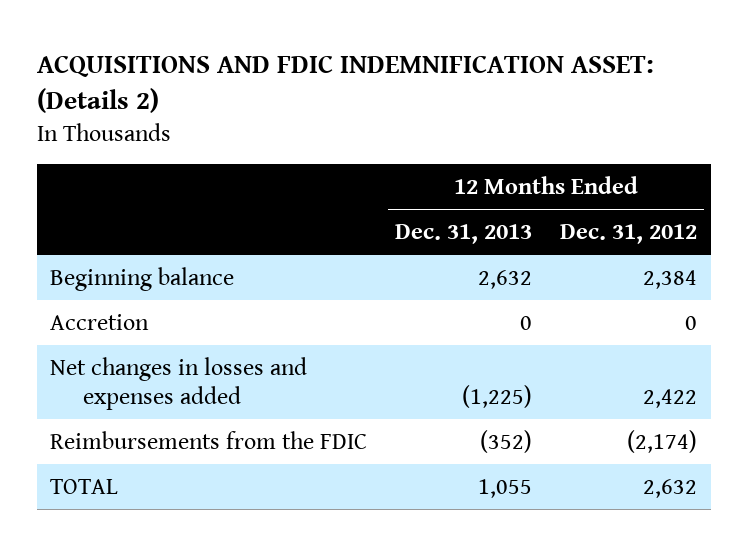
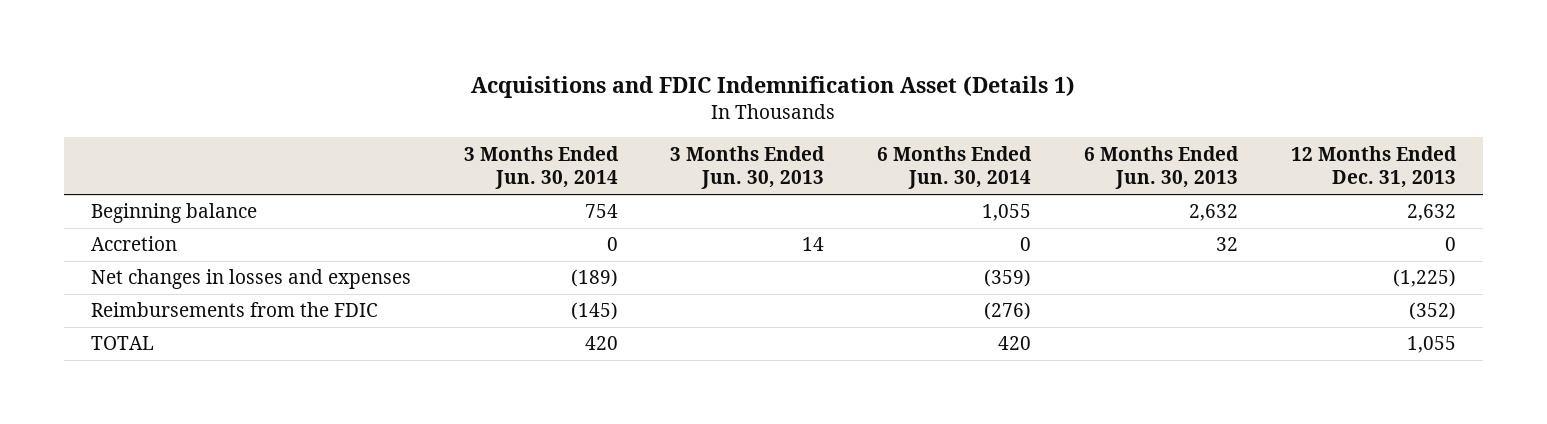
[36,54,654,114] ACQUISITIONS AND FDIC INDEMNIFICATION ASSET: (Details 2) -> [471,76,1076,99] Acquisitions and FDIC Indemnification Asset (Details 1)
[559,223,697,244] Dec. 31, 2012 -> none
none -> [463,145,619,190] 3 Months Ended Jun. 30, 2014
none -> [670,145,826,190] 3 Months Ended Jun. 30, 2013
none -> [877,145,1033,190] 6 Months Ended Jun. 30, 2014
none -> [1084,145,1240,190] 6 Months Ended Jun. 30, 2013
[50,356,308,410] Net changes in losses and expenses added -> [90,269,411,290] Net changes in losses and expenses

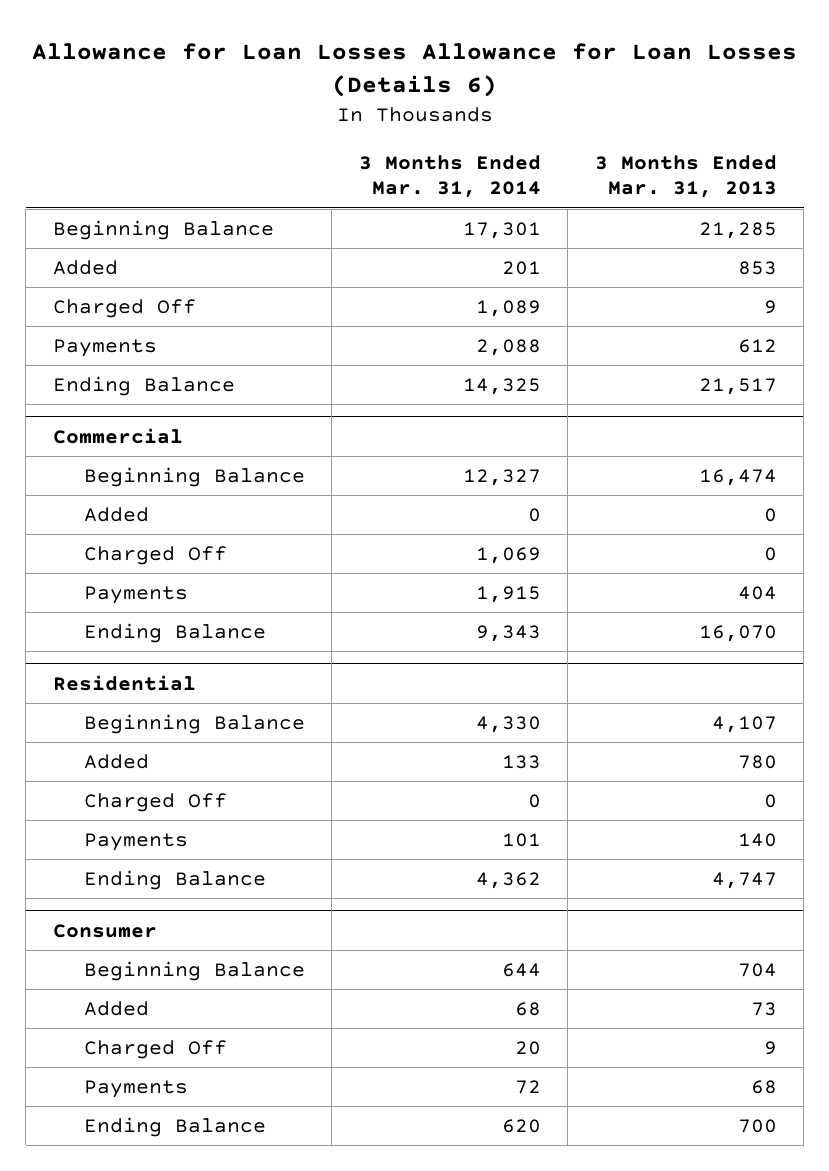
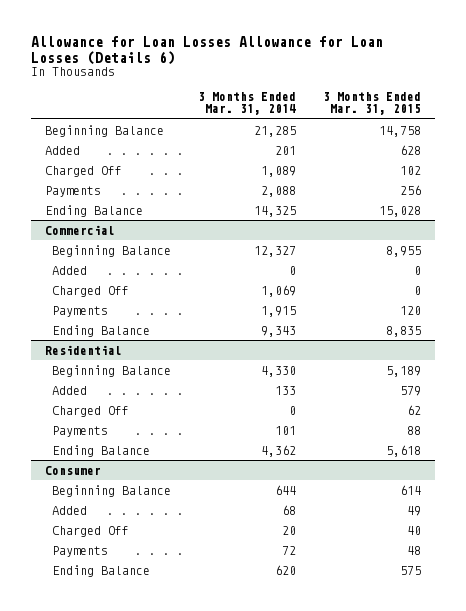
[594,154,777,199] 3 Months Ended Mar. 31, 2013 -> none
none -> [322,91,421,116] 3 Months Ended Mar. 31, 2015
[462,222,541,240] 17,301 -> [253,125,296,137] 21,285

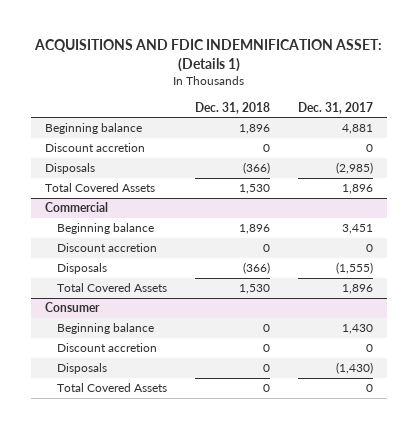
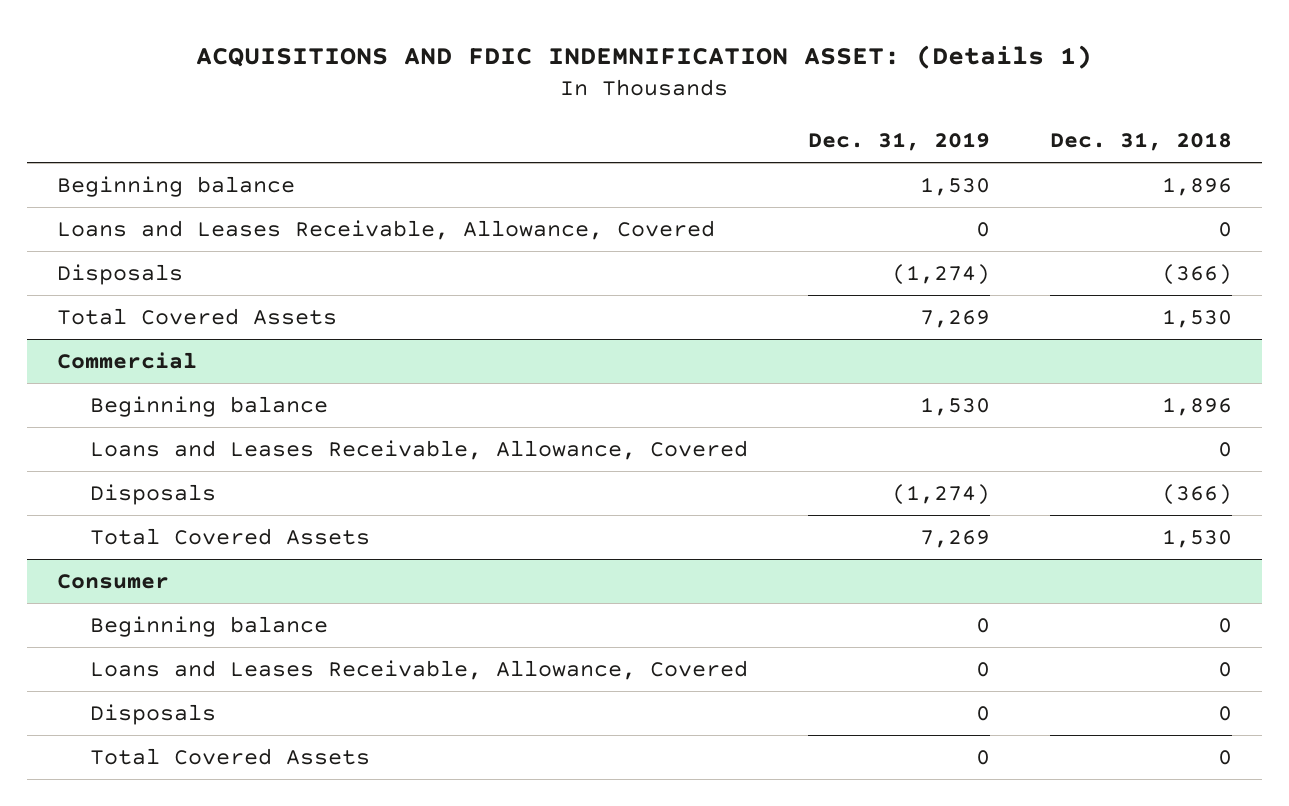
[298,101,374,114] Dec. 31, 2017 -> none
none -> [807,132,990,152] Dec. 31, 2019
[45,143,146,153] Discount accretion -> [57,219,716,240] Loans and Leases Receivable, Allowance, Covered
[57,243,158,253] Discount accretion -> [89,439,748,460] Loans and Leases Receivable, Allowance, Covered
[57,343,158,353] Discount accretion -> [89,659,748,680] Loans and Leases Receivable, Allowance, Covered

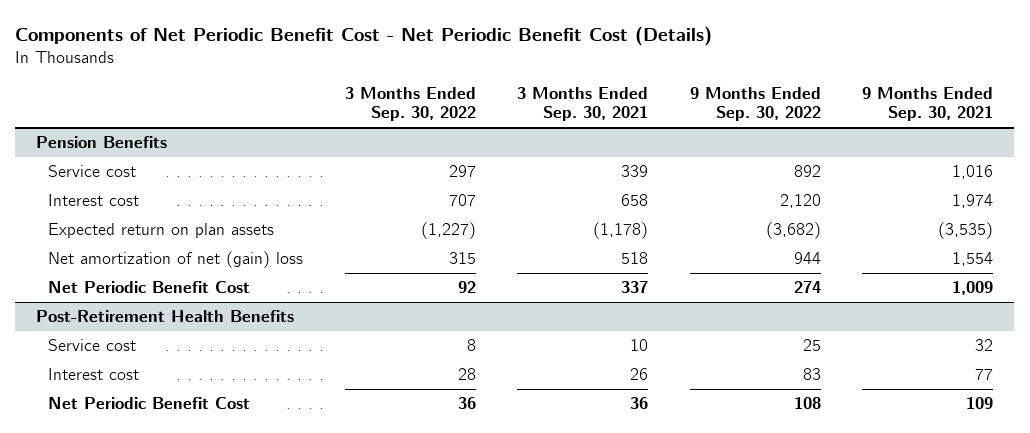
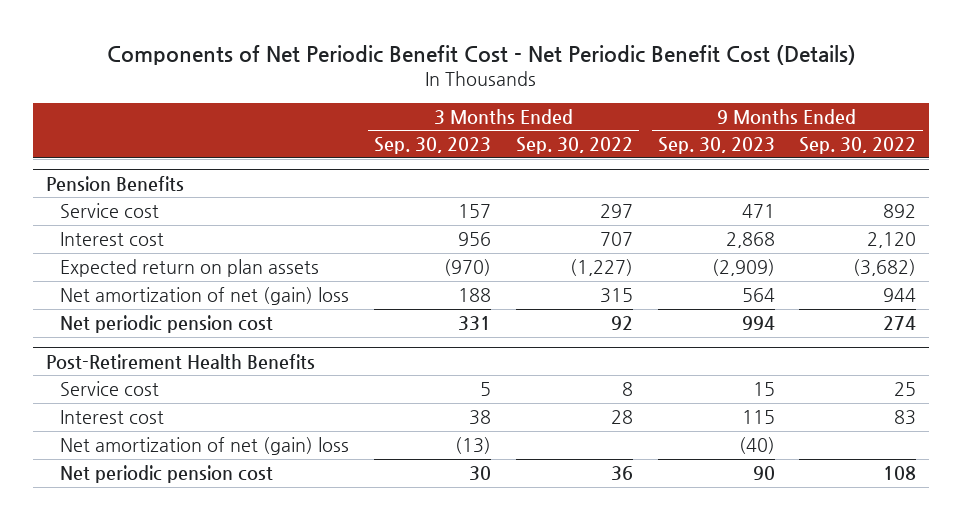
[517,87,649,122] 3 Months Ended Sep. 30, 2021 -> none
[862,87,994,122] 9 Months Ended Sep. 30, 2021 -> none
none -> [374,137,492,155] Sep. 30, 2023
none -> [657,137,775,155] Sep. 30, 2023
[47,281,250,294] Net Periodic Benefit Cost -> [60,315,274,334] Net periodic pension cost
none -> [60,437,350,456] Net amortization of net (gain) loss
[47,397,250,410] Net Periodic Benefit Cost -> [60,465,274,484] Net periodic pension cost

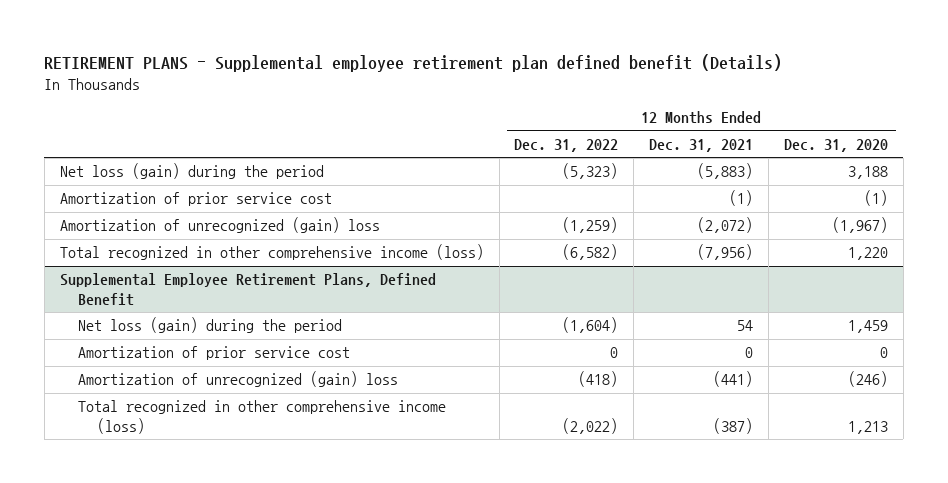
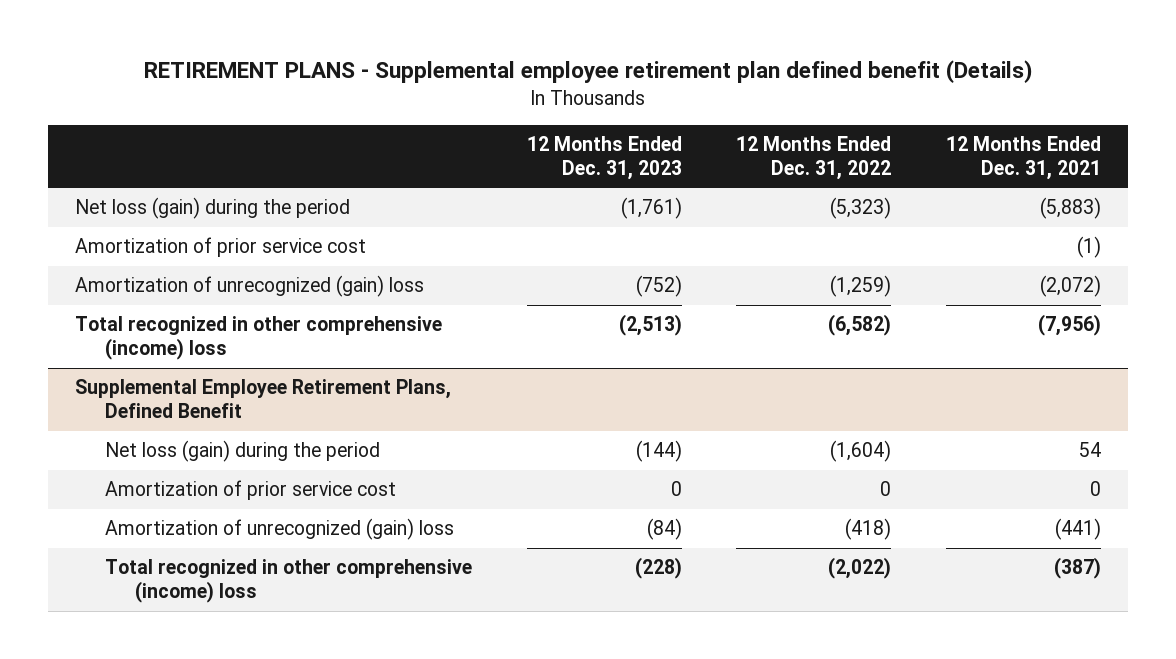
[783,138,888,152] Dec. 31, 2020 -> none
none -> [526,136,682,181] 12 Months Ended Dec. 31, 2023
[59,244,484,261] Total recognized in other comprehensive income (loss) -> [75,316,443,361] Total recognized in other comprehensive (income) loss
[78,400,447,434] Total recognized in other comprehensive income (loss) -> [105,559,473,604] Total recognized in other comprehensive (income) loss

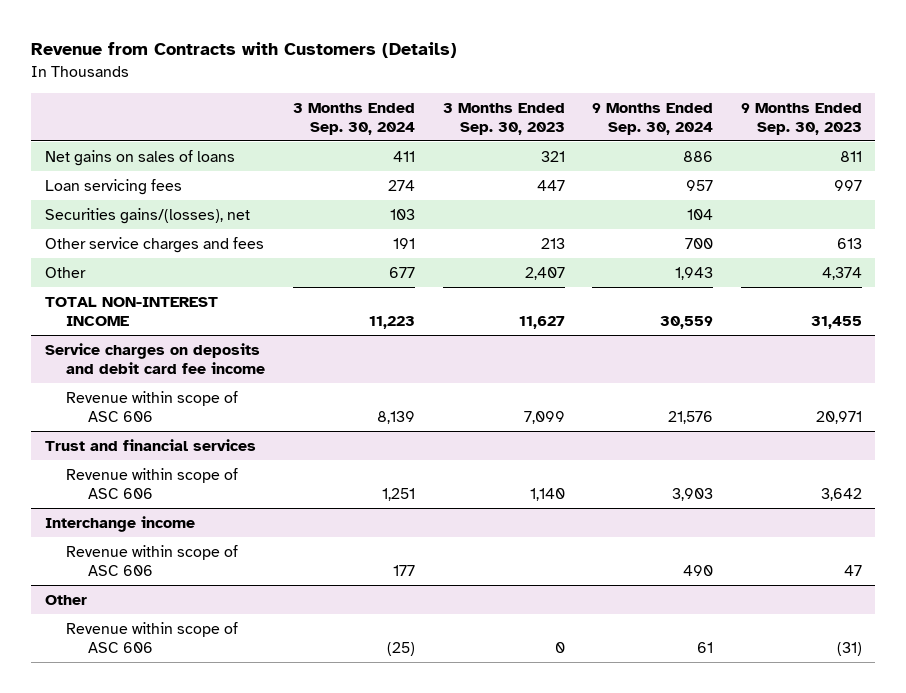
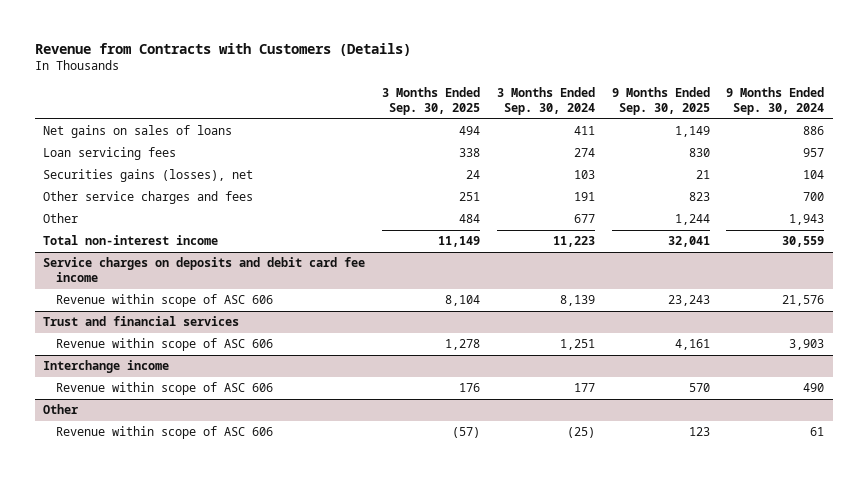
[442,102,565,135] 3 Months Ended Sep. 30, 2023 -> none
[740,102,862,135] 9 Months Ended Sep. 30, 2023 -> none
none -> [382,87,481,115] 3 Months Ended Sep. 30, 2025
none -> [611,87,710,115] 9 Months Ended Sep. 30, 2025
[44,207,250,224] Securities gains/(losses), net -> [43,169,254,183] Securities gains (losses), net
[44,296,218,327] TOTAL NON-INTEREST INCOME -> [43,235,219,246] Total non-interest income

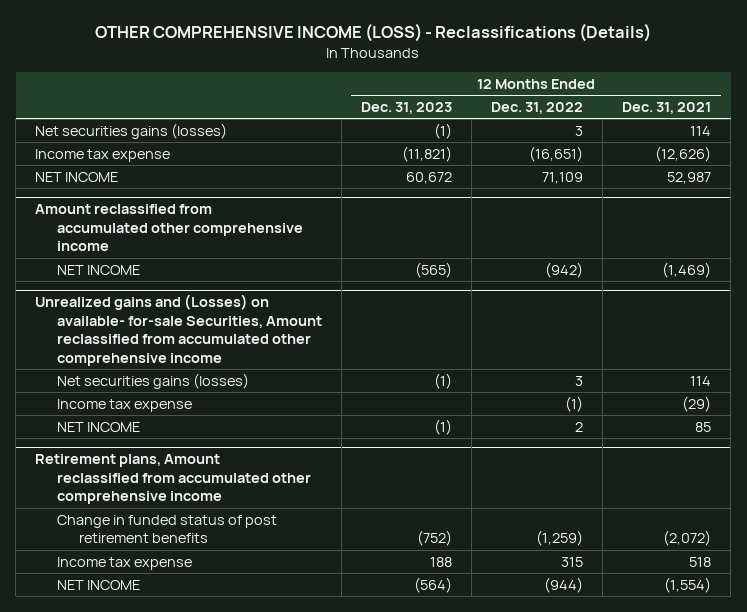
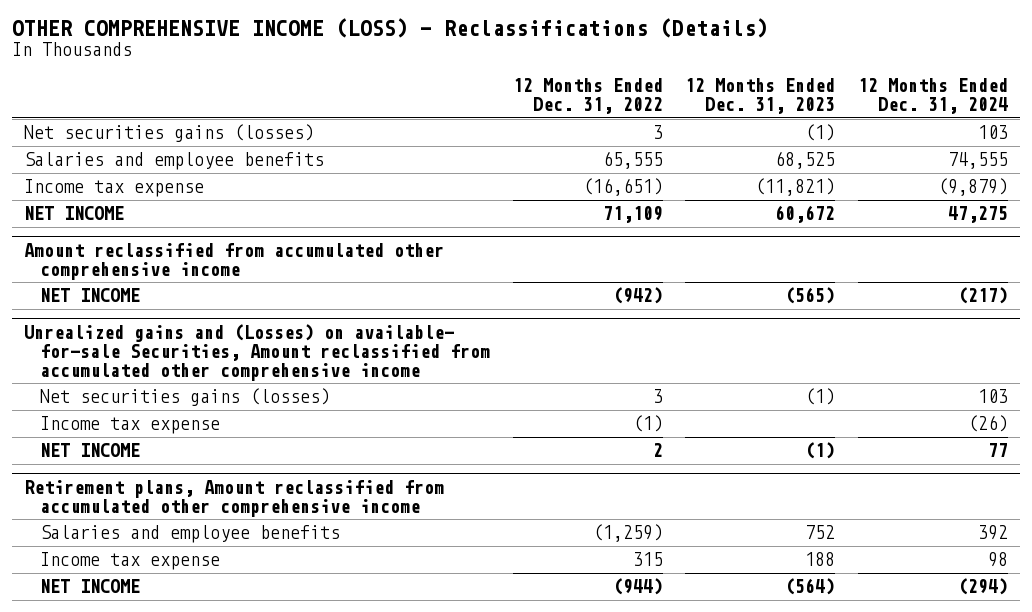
[622,101,712,114] Dec. 31, 2021 -> none
none -> [858,78,1009,115] 12 Months Ended Dec. 31, 2024
none -> [23,152,324,171] Salaries and employee benefits
[56,514,277,544] Change in funded status of post retirement benefits -> none
none -> [39,525,340,544] Salaries and employee benefits

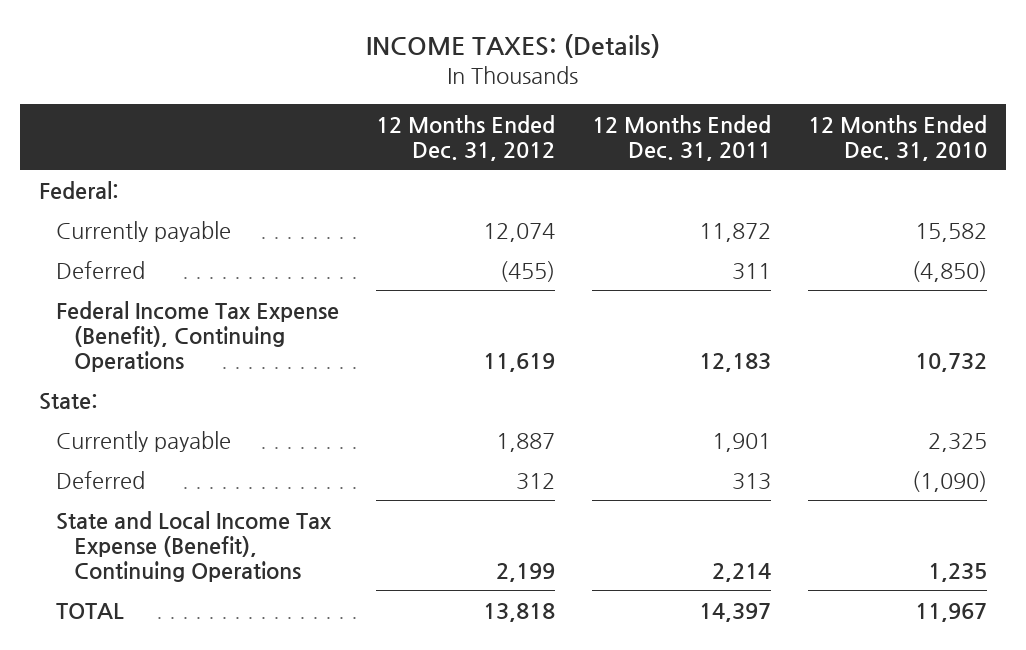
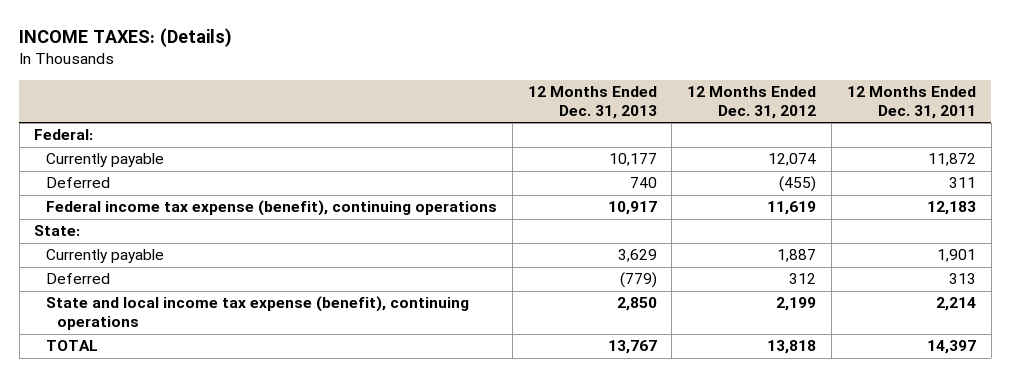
[808,114,988,161] 12 Months Ended Dec. 31, 2010 -> none
none -> [527,85,657,119] 12 Months Ended Dec. 31, 2013
[56,300,340,372] Federal Income Tax Expense (Benefit), Continuing Operations -> [45,200,497,217] Federal income tax expense (benefit), continuing operations
[56,510,333,582] State and Local Income Tax Expense (Benefit), Continuing Operations -> [45,296,469,331] State and local income tax expense (benefit), continuing operations

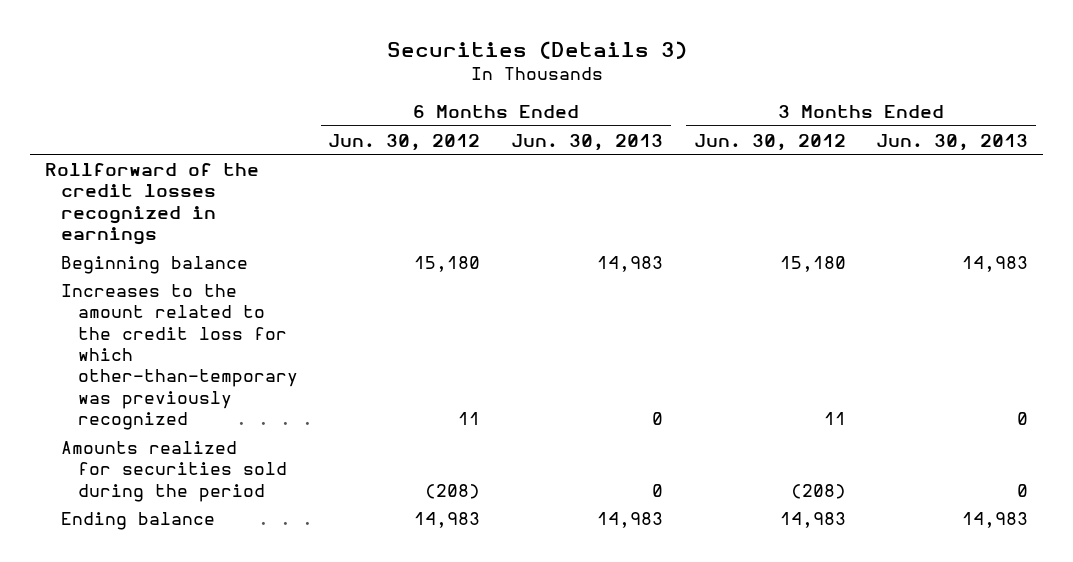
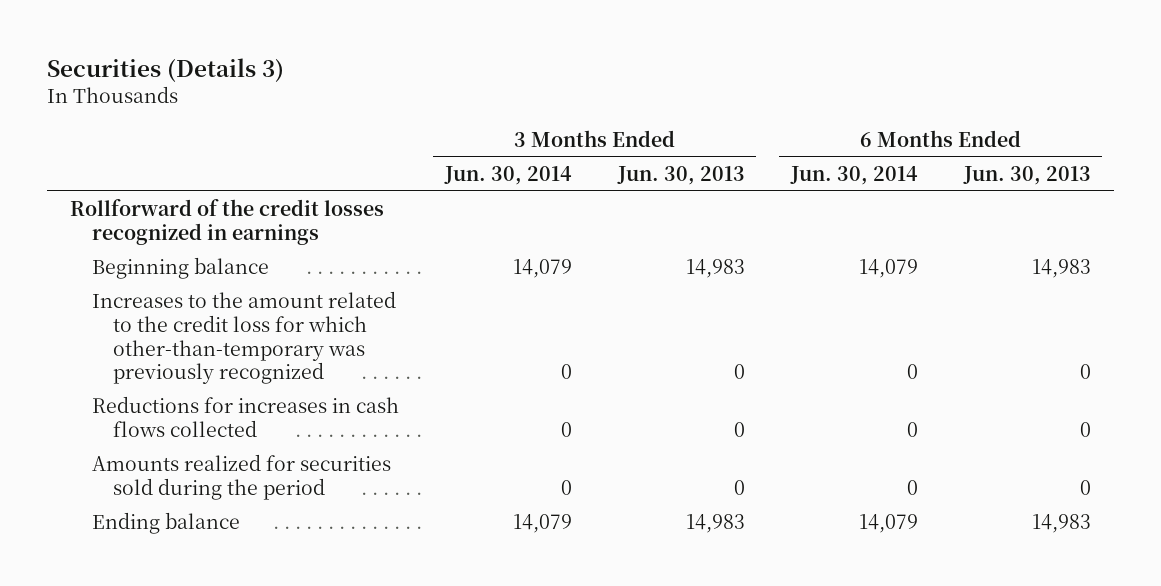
[328,133,481,151] Jun. 30, 2012 -> none
[693,133,846,151] Jun. 30, 2012 -> none
none -> [443,165,572,185] Jun. 30, 2014
none -> [789,165,918,185] Jun. 30, 2014
none -> [91,396,399,437] Reductions for increases in cash flows collected

